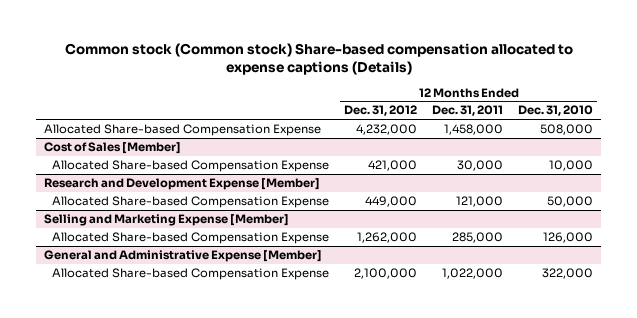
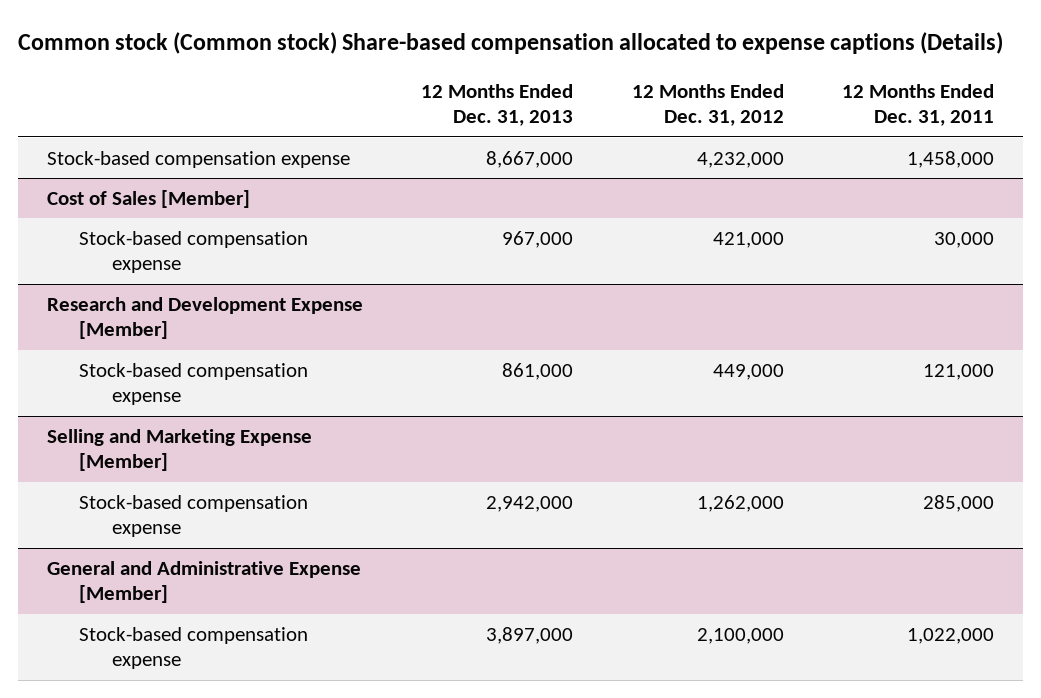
[518,105,594,117] Dec. 31, 2010 -> none
none -> [421,83,574,127] 12 Months Ended Dec. 31, 2013
[43,124,321,137] Allocated Share-based Compensation Expense -> [47,150,351,168] Stock-based compensation expense
[52,160,330,173] Allocated Share-based Compensation Expense -> [79,230,309,274] Stock-based compensation expense
[52,196,330,209] Allocated Share-based Compensation Expense -> [79,362,309,406] Stock-based compensation expense
[52,232,330,245] Allocated Share-based Compensation Expense -> [79,494,309,538] Stock-based compensation expense
[52,268,330,281] Allocated Share-based Compensation Expense -> [79,626,309,670] Stock-based compensation expense

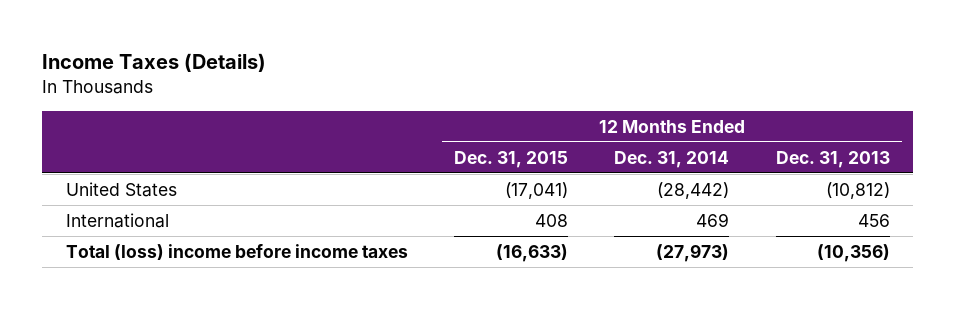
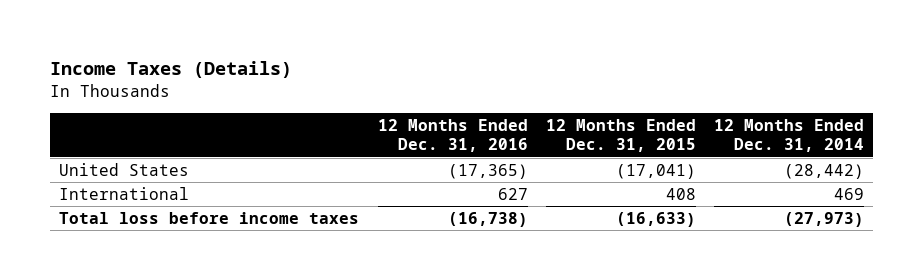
[775,150,890,168] Dec. 31, 2013 -> none
none -> [377,119,528,153] 12 Months Ended Dec. 31, 2016
[65,243,408,260] Total (loss) income before income taxes -> [59,211,360,224] Total loss before income taxes

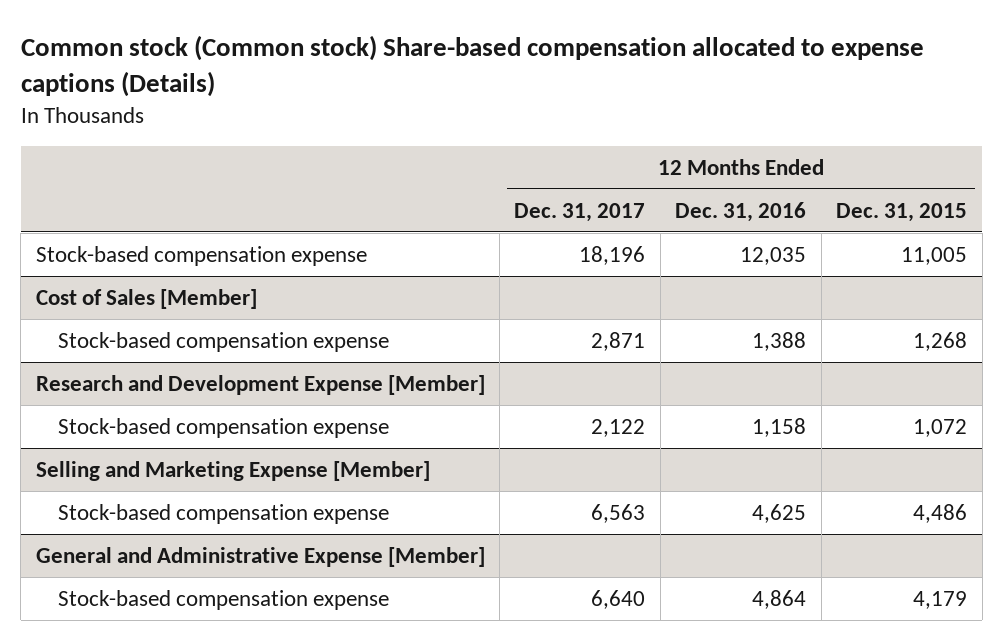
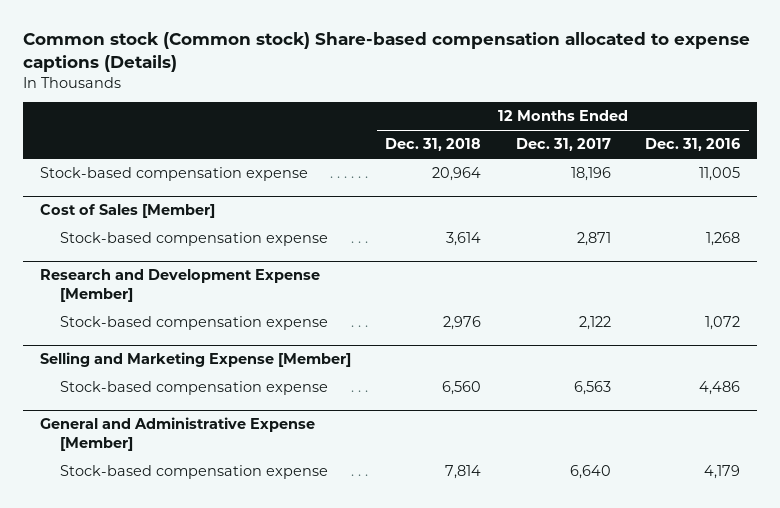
[836,202,968,222] Dec. 31, 2015 -> none
none -> [385,138,482,152] Dec. 31, 2018
[740,246,807,265] 12,035 -> [699,167,741,182] 11,005
[752,331,807,351] 1,388 -> [706,232,741,247] 1,268
[752,417,807,437] 1,158 -> [705,316,741,331] 1,072
[752,503,807,523] 4,625 -> [699,381,741,396] 4,486
[752,589,807,609] 4,864 -> [704,465,741,480] 4,179

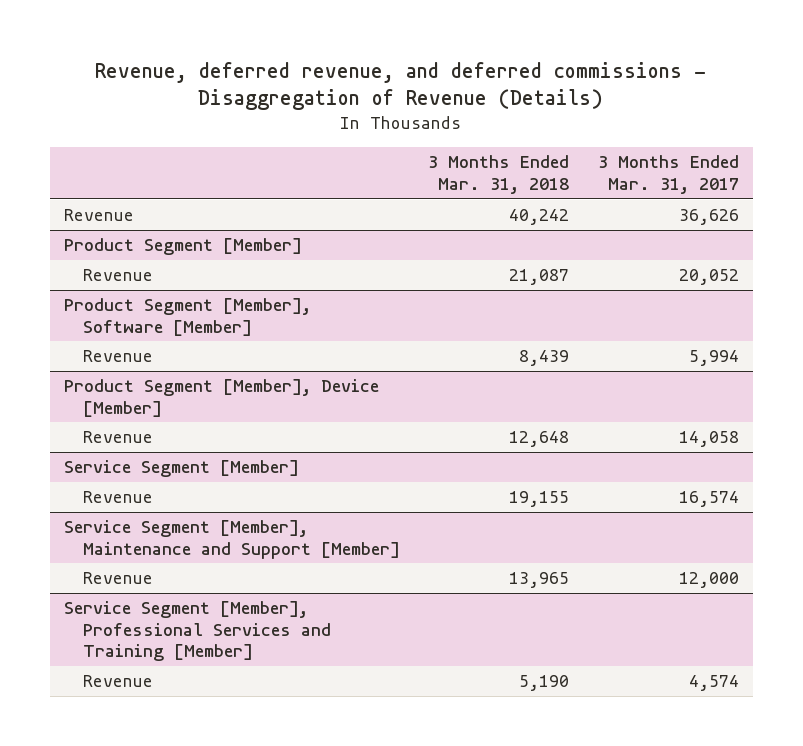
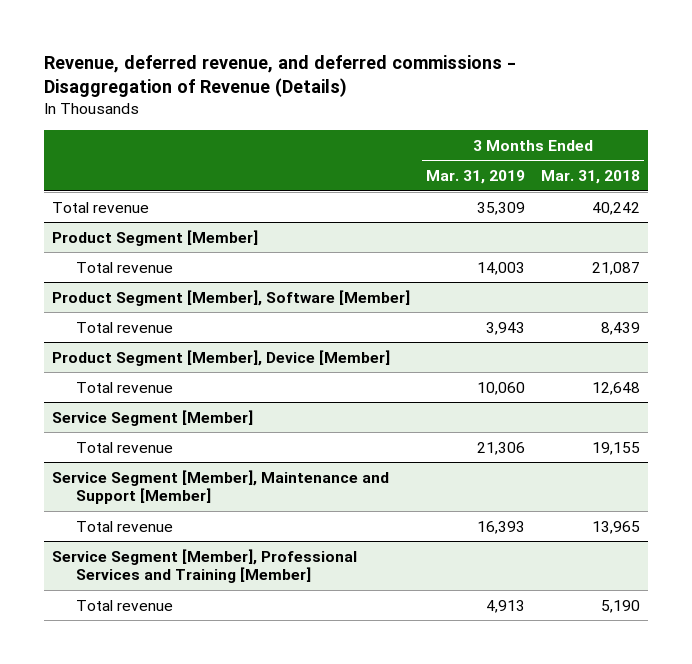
[597,155,739,194] 3 Months Ended Mar. 31, 2017 -> none
none -> [426,170,526,185] Mar. 31, 2019
[64,209,135,222] Revenue -> [52,201,150,213] Total revenue
[82,269,153,282] Revenue -> [75,261,173,273] Total revenue
[82,350,153,363] Revenue -> [75,321,173,333] Total revenue
[82,431,153,444] Revenue -> [75,381,173,393] Total revenue
[82,491,153,504] Revenue -> [75,441,173,453] Total revenue
[82,572,153,585] Revenue -> [75,520,173,532] Total revenue
[82,675,153,688] Revenue -> [75,599,173,611] Total revenue

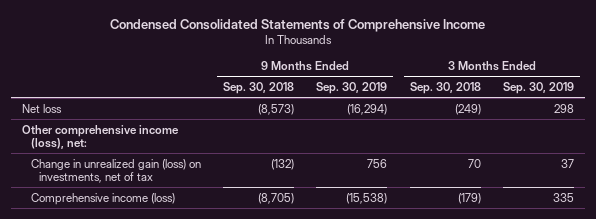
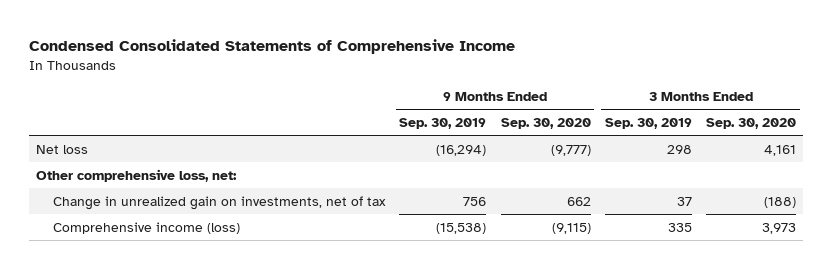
[222,82,294,95] Sep. 30, 2018 -> none
[409,82,481,95] Sep. 30, 2018 -> none
none -> [500,118,591,130] Sep. 30, 2020
none -> [706,118,797,130] Sep. 30, 2020
[22,124,180,150] Other comprehensive income (loss), net: -> [36,168,238,182] Other comprehensive loss, net:
[30,158,201,184] Change in unrealized gain (loss) on investments, net of tax -> [53,195,387,210] Change in unrealized gain on investments, net of tax

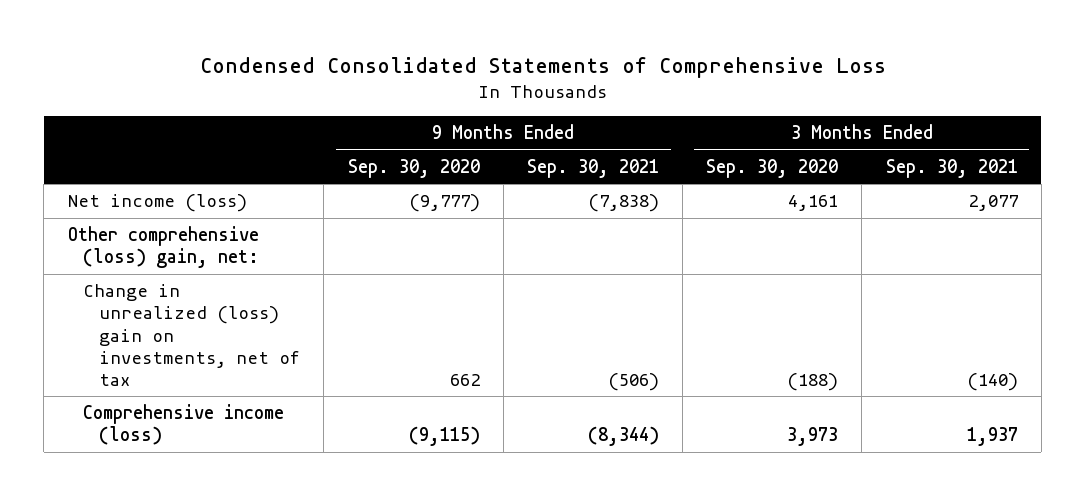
[29,38,516,54] Condensed Consolidated Statements of Comprehensive Income -> [199,56,886,78] Condensed Consolidated Statements of Comprehensive Loss
[399,118,487,130] Sep. 30, 2019 -> none
[604,118,692,130] Sep. 30, 2019 -> none
none -> [526,158,659,178] Sep. 30, 2021
none -> [885,158,1018,178] Sep. 30, 2021
[36,144,89,154] Net loss -> [67,194,247,213] Net income (loss)
[36,168,238,182] Other comprehensive loss, net: -> [67,226,260,269] Other comprehensive (loss) gain, net:
[53,195,387,210] Change in unrealized gain on investments, net of tax -> [83,284,301,387] Change in unrealized (loss) gain on investments, net of tax

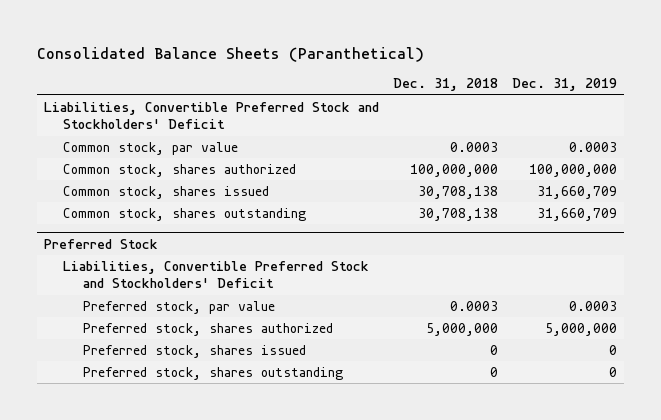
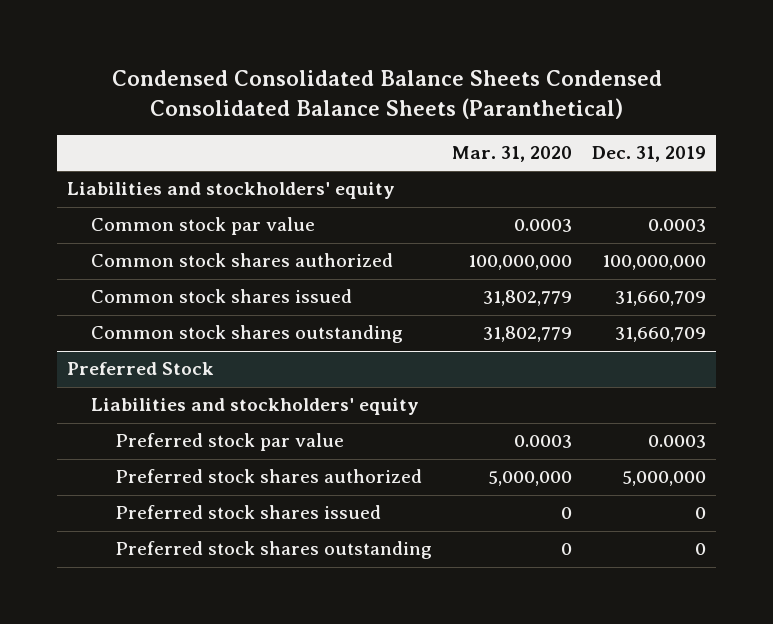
[36,46,424,62] Consolidated Balance Sheets (Paranthetical) -> [111,70,662,119] Condensed Consolidated Balance Sheets Condensed Consolidated Balance Sheets (Paranthetical)
[392,78,498,92] Dec. 31, 2018 -> none
none -> [452,146,573,163] Mar. 31, 2020
[43,101,379,130] Liabilities, Convertible Preferred Stock and Stockholders' Deficit -> [66,182,395,200] Liabilities and stockholders' equity
[63,141,239,155] Common stock, par value -> [90,217,315,236] Common stock par value
[63,163,297,177] Common stock, shares authorized -> [90,253,393,268] Common stock shares authorized
[63,185,270,199] Common stock, shares issued -> [90,289,352,304] Common stock shares issued
[63,207,307,221] Common stock, shares outstanding -> [90,325,403,344] Common stock shares outstanding
[63,260,370,289] Liabilities, Convertible Preferred Stock and Stockholders' Deficit -> [90,398,419,416] Liabilities and stockholders' equity
[82,300,275,314] Preferred stock, par value -> [114,433,344,452] Preferred stock par value
[82,322,333,336] Preferred stock, shares authorized -> [114,469,422,484] Preferred stock shares authorized
[82,344,306,358] Preferred stock, shares issued -> [114,505,381,520] Preferred stock shares issued
[82,366,343,380] Preferred stock, shares outstanding -> [114,541,432,560] Preferred stock shares outstanding

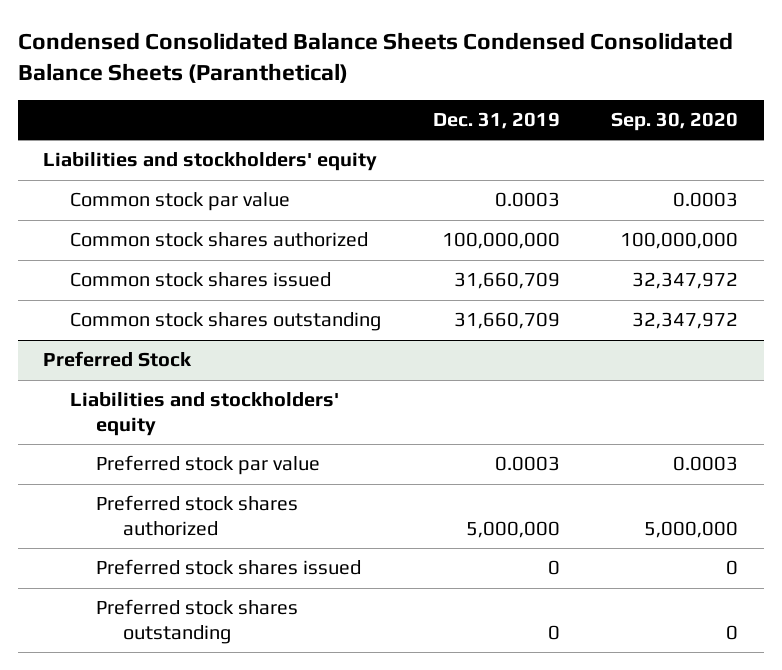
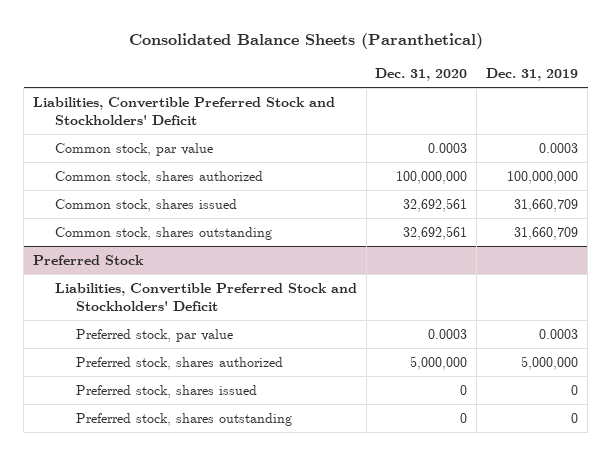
[17,31,733,83] Condensed Consolidated Balance Sheets Condensed Consolidated Balance Sheets (Paranthetical) -> [128,33,483,50] Consolidated Balance Sheets (Paranthetical)
[611,111,739,131] Sep. 30, 2020 -> none
none -> [375,68,468,82] Dec. 31, 2020
[43,152,378,172] Liabilities and stockholders' equity -> [32,96,335,125] Liabilities, Convertible Preferred Stock and Stockholders' Deficit
[69,192,290,212] Common stock par value -> [54,142,213,156] Common stock, par value
[69,232,368,248] Common stock shares authorized -> [54,170,263,184] Common stock, shares authorized
[69,272,331,288] Common stock shares issued -> [54,198,237,212] Common stock, shares issued
[69,312,381,332] Common stock shares outstanding -> [54,226,272,240] Common stock, shares outstanding
[69,392,339,436] Liabilities and stockholders' equity -> [54,282,357,311] Liabilities, Convertible Preferred Stock and Stockholders' Deficit
[96,455,321,476] Preferred stock par value -> [76,328,234,342] Preferred stock, par value
[96,495,299,536] Preferred stock shares authorized -> [76,356,284,370] Preferred stock, shares authorized
[96,559,362,576] Preferred stock shares issued -> [76,384,258,398] Preferred stock, shares issued
[96,599,299,644] Preferred stock shares outstanding -> [76,412,293,426] Preferred stock, shares outstanding

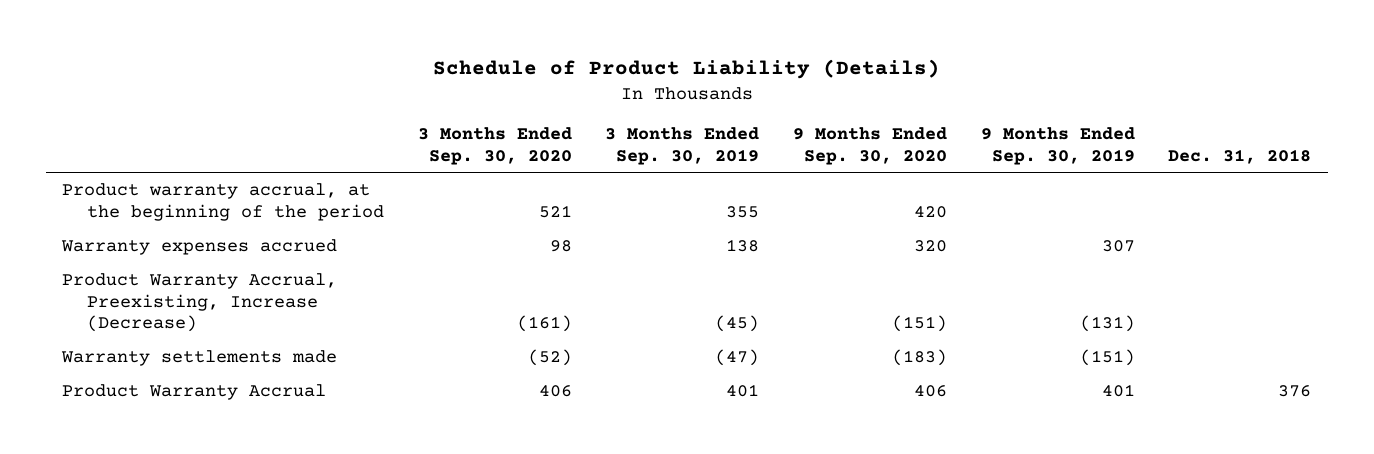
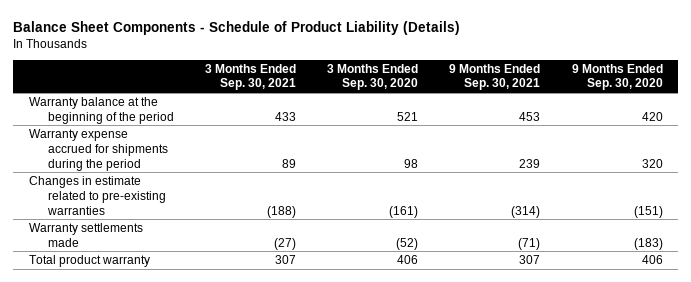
[432,58,940,79] Schedule of Product Liability (Details) -> [13,20,461,35] Balance Sheet Components - Schedule of Product Liability (Details)
[605,127,760,165] 3 Months Ended Sep. 30, 2019 -> none
[980,127,1135,165] 9 Months Ended Sep. 30, 2019 -> none
[1168,148,1312,164] Dec. 31, 2018 -> none
none -> [204,63,296,91] 3 Months Ended Sep. 30, 2021
none -> [449,63,541,91] 9 Months Ended Sep. 30, 2021
[62,183,385,221] Product warranty accrual, at the beginning of the period -> [28,96,174,124] Warranty balance at the beginning of the period
[61,239,338,256] Warranty expenses accrued -> [28,128,168,171] Warranty expense accrued for shipments during the period
[62,273,338,332] Product Warranty Accrual, Preexisting, Increase (Decrease) -> [28,175,166,215] Changes in estimate related to pre-existing warranties
[62,384,327,401] Product Warranty Accrual -> [28,254,150,267] Total product warranty

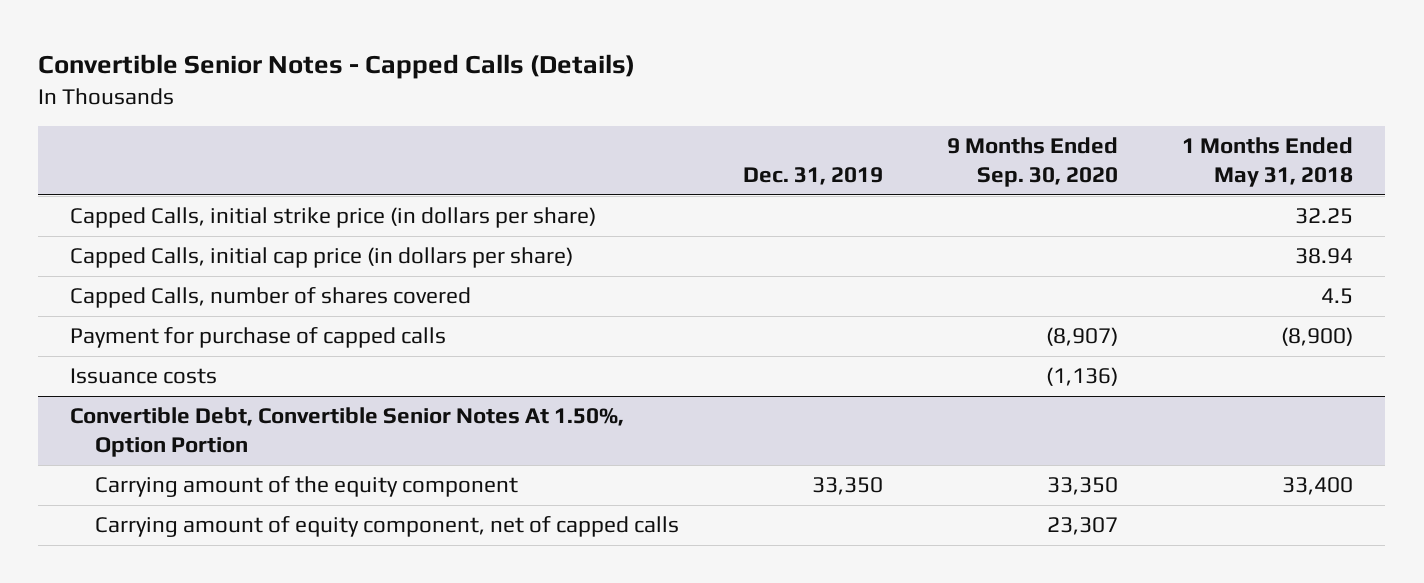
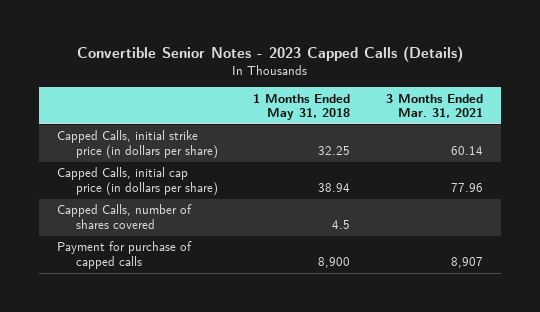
[38,54,636,80] Convertible Senior Notes - Capped Calls (Details) -> [76,46,463,63] Convertible Senior Notes - 2023 Capped Calls (Details)
[743,167,884,186] Dec. 31, 2019 -> none
[947,137,1119,188] 9 Months Ended Sep. 30, 2020 -> none
none -> [386,93,484,119] 3 Months Ended Mar. 31, 2021
[70,368,218,385] Issuance costs -> none
[70,407,625,458] Convertible Debt, Convertible Senior Notes At 1.50%, Option Portion -> none
[95,476,519,498] Carrying amount of the equity component -> none
[95,516,680,538] Carrying amount of equity component, net of capped calls -> none
[1281,327,1354,347] (8,900) -> [318,256,351,268] 8,900

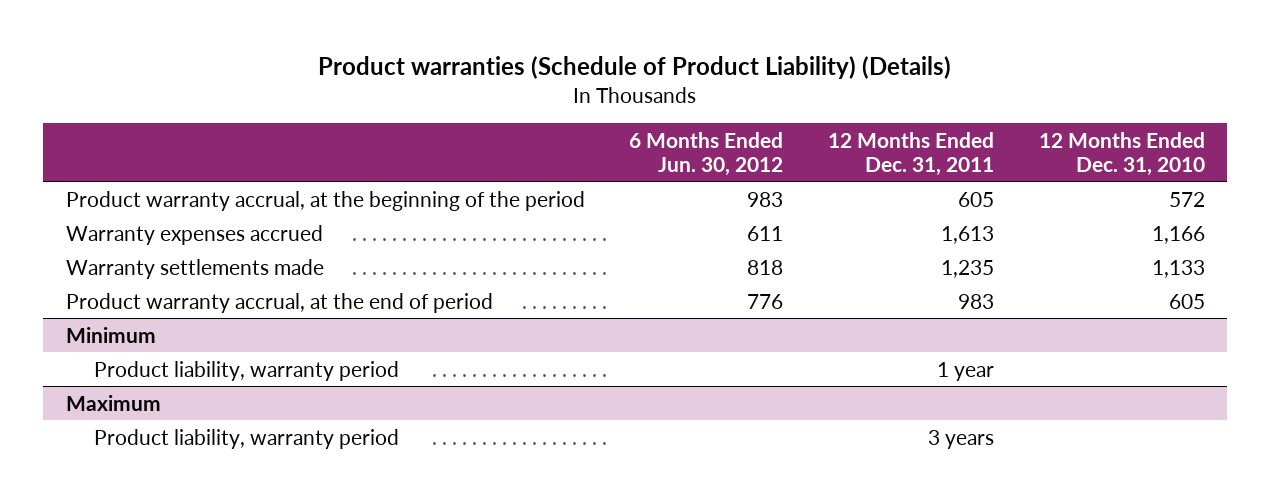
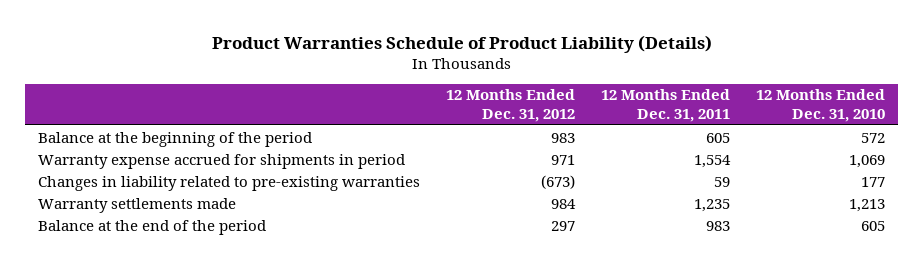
[318,56,952,80] Product warranties (Schedule of Product Liability) (Details) -> [211,34,712,53] Product Warranties Schedule of Product Liability (Details)
[629,131,784,176] 6 Months Ended Jun. 30, 2012 -> none
none -> [446,89,576,123] 12 Months Ended Dec. 31, 2012
[65,326,156,343] Minimum -> none
[94,360,400,381] Product liability, warranty period -> none
[65,394,161,411] Maximum -> none
[94,428,400,449] Product liability, warranty period -> none
[65,190,585,211] Product warranty accrual, at the beginning of the period -> [38,131,313,147] Balance at the beginning of the period
[65,224,323,245] Warranty expenses accrued -> [38,153,406,169] Warranty expense accrued for shipments in period
[941,225,995,244] 1,613 -> [693,154,731,168] 1,554
[1151,225,1205,244] 1,166 -> [848,154,885,168] 1,069
none -> [38,175,421,191] Changes in liability related to pre-existing warranties
[1151,259,1205,278] 1,133 -> [848,198,885,212] 1,213
[65,292,493,313] Product warranty accrual, at the end of period -> [38,219,267,235] Balance at the end of the period

